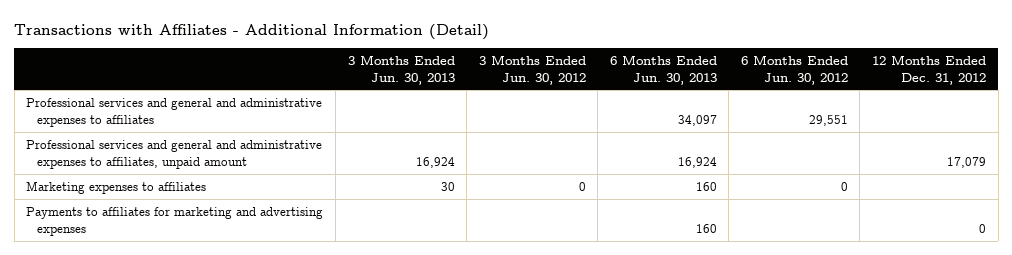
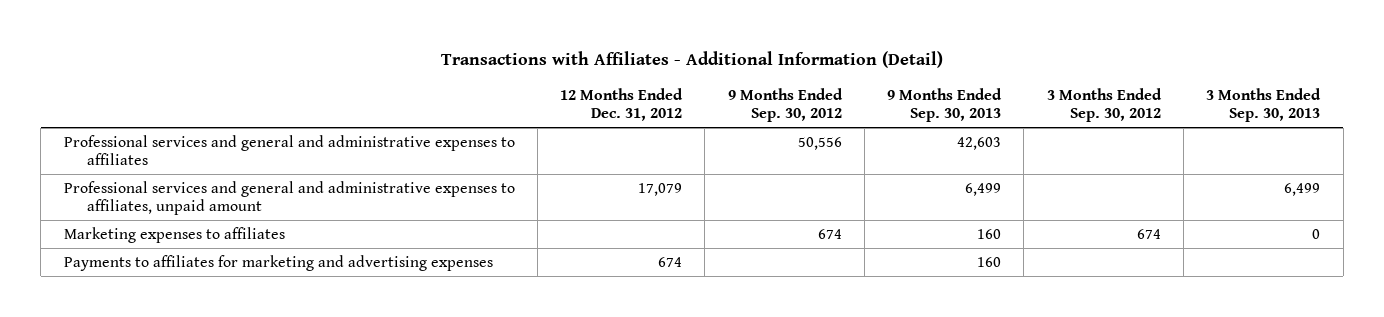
[347,54,455,85] 3 Months Ended Jun. 30, 2013 -> none
[478,54,586,85] 3 Months Ended Jun. 30, 2012 -> none
[609,54,717,85] 6 Months Ended Jun. 30, 2013 -> none
[740,54,848,85] 6 Months Ended Jun. 30, 2012 -> none
none -> [727,87,843,123] 9 Months Ended Sep. 30, 2012
none -> [887,87,1003,123] 9 Months Ended Sep. 30, 2013
none -> [1046,87,1162,123] 3 Months Ended Sep. 30, 2012
none -> [1206,87,1322,123] 3 Months Ended Sep. 30, 2013
[978,223,986,233] 0 -> [658,256,683,267] 674

